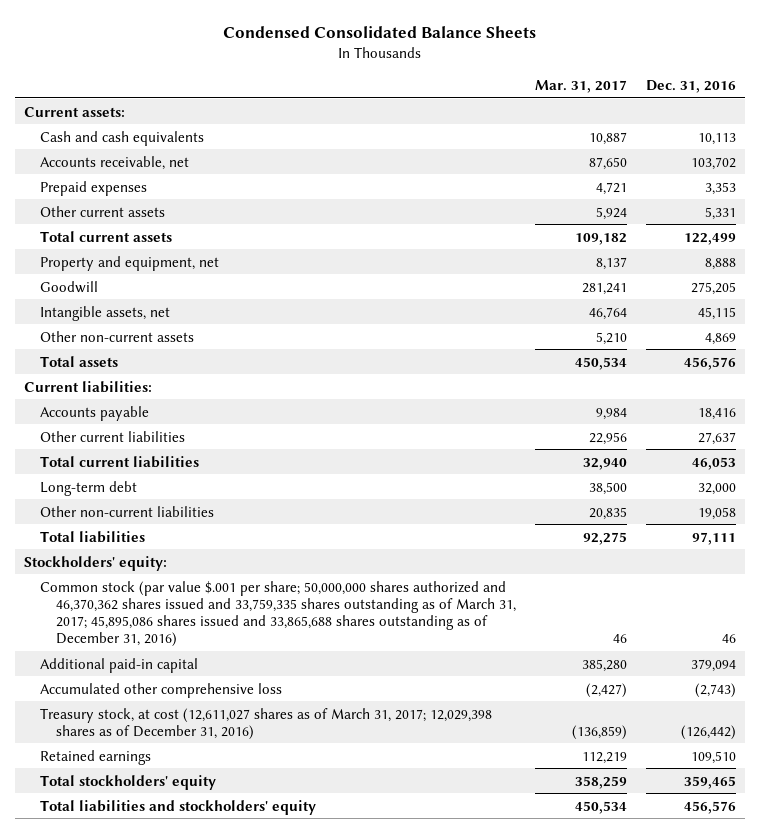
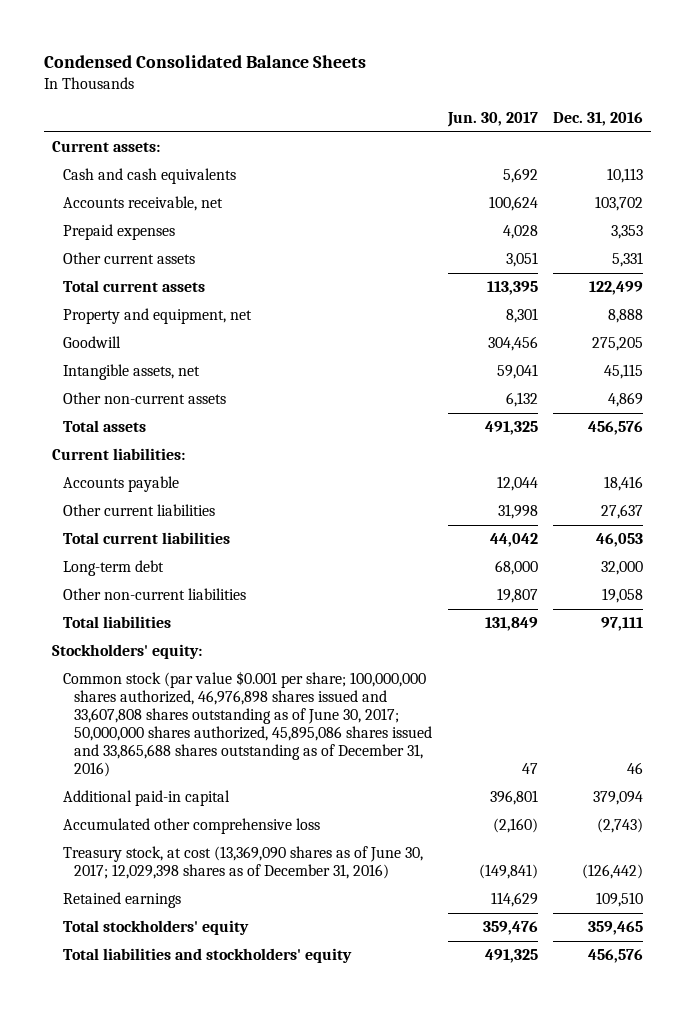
[534,79,627,93] Mar. 31, 2017 -> none
none -> [446,111,538,127] Jun. 30, 2017
[39,580,516,647] Common stock (par value $.001 per share; 50,000,000 shares authorized and 46,370,362 shares issued and 33,759,335 shares outstanding as of March 31, 2017; 45,895,086 shares issued and 33,865,688 shares outstanding as of December 31, 2016) -> [63,671,433,778] Common stock (par value $0.001 per share; 100,000,000 shares authorized, 46,976,898 shares issued and 33,607,808 shares outstanding as of June 30, 2017; 50,000,000 shares authorized, 45,895,086 shares issued and 33,865,688 shares outstanding as of December 31, 2016)
[39,707,492,740] Treasury stock, at cost (12,611,027 shares as of March 31, 2017; 12,029,398 shares as of December 31, 2016) -> [63,846,424,880] Treasury stock, at cost (13,369,090 shares as of June 30, 2017; 12,029,398 shares as of December 31, 2016)

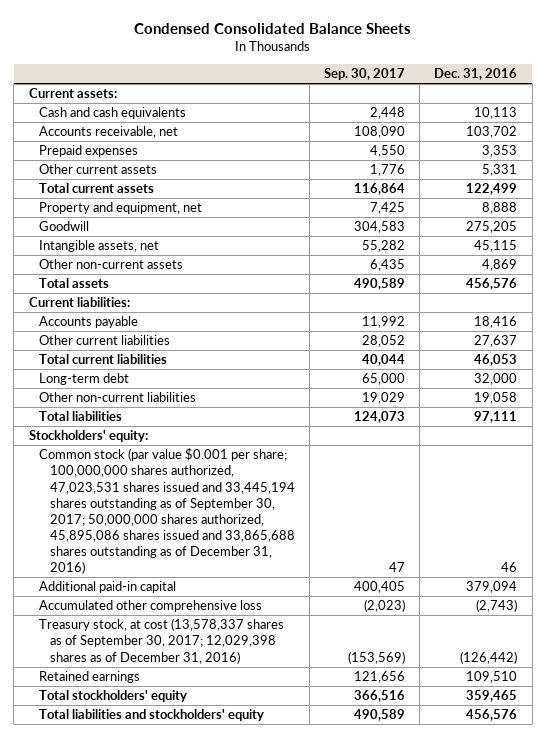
[446,111,538,127] Jun. 30, 2017 -> none
none -> [324,68,406,81] Sep. 30, 2017
[63,671,433,778] Common stock (par value $0.001 per share; 100,000,000 shares authorized, 46,976,898 shares issued and 33,607,808 shares outstanding as of June 30, 2017; 50,000,000 shares authorized, 45,895,086 shares issued and 33,865,688 shares outstanding as of December 31, 2016) -> [39,448,295,575] Common stock (par value $0.001 per share; 100,000,000 shares authorized, 47,023,531 shares issued and 33,445,194 shares outstanding as of September 30, 2017; 50,000,000 shares authorized, 45,895,086 shares issued and 33,865,688 shares outstanding as of December 31, 2016)
[63,846,424,880] Treasury stock, at cost (13,369,090 shares as of June 30, 2017; 12,029,398 shares as of December 31, 2016) -> [39,618,285,664] Treasury stock, at cost (13,578,337 shares as of September 30, 2017; 12,029,398 shares as of December 31, 2016)

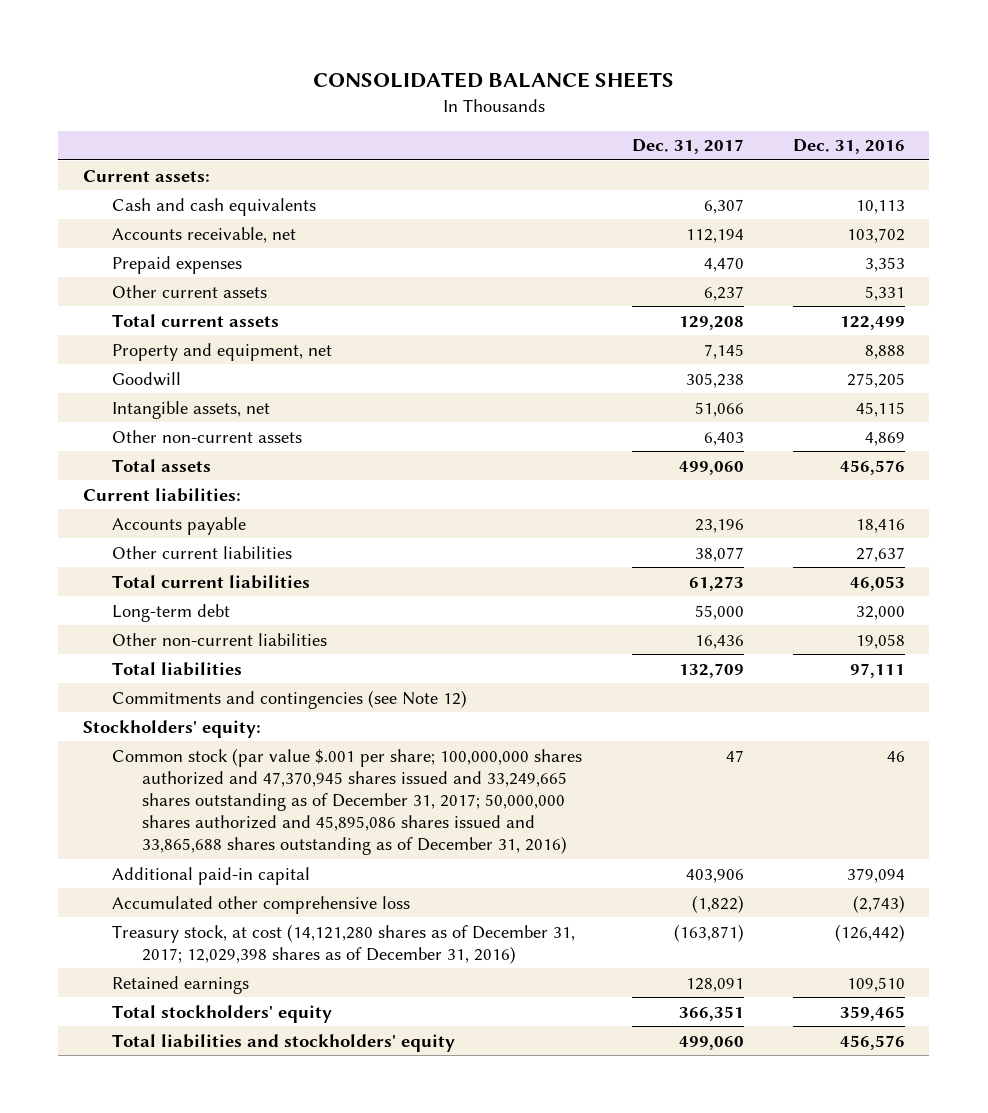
[133,22,411,34] Condensed Consolidated Balance Sheets -> [312,72,674,89] CONSOLIDATED BALANCE SHEETS
[324,68,406,81] Sep. 30, 2017 -> none
none -> [631,139,744,155] Dec. 31, 2017
none -> [112,689,468,709] Commitments and contingencies (see Note 12)
[39,448,295,575] Common stock (par value $0.001 per share; 100,000,000 shares authorized, 47,023,531 shares issued and 33,445,194 shares outstanding as of September 30, 2017; 50,000,000 shares authorized, 45,895,086 shares issued and 33,865,688 shares outstanding as of December 31, 2016) -> [112,747,583,856] Common stock (par value $.001 per share; 100,000,000 shares authorized and 47,370,945 shares issued and 33,249,665 shares outstanding as of December 31, 2017; 50,000,000 shares authorized and 45,895,086 shares issued and 33,865,688 shares outstanding as of December 31, 2016)
[39,618,285,664] Treasury stock, at cost (13,578,337 shares as of September 30, 2017; 12,029,398 shares as of December 31, 2016) -> [112,923,576,964] Treasury stock, at cost (14,121,280 shares as of December 31, 2017; 12,029,398 shares as of December 31, 2016)

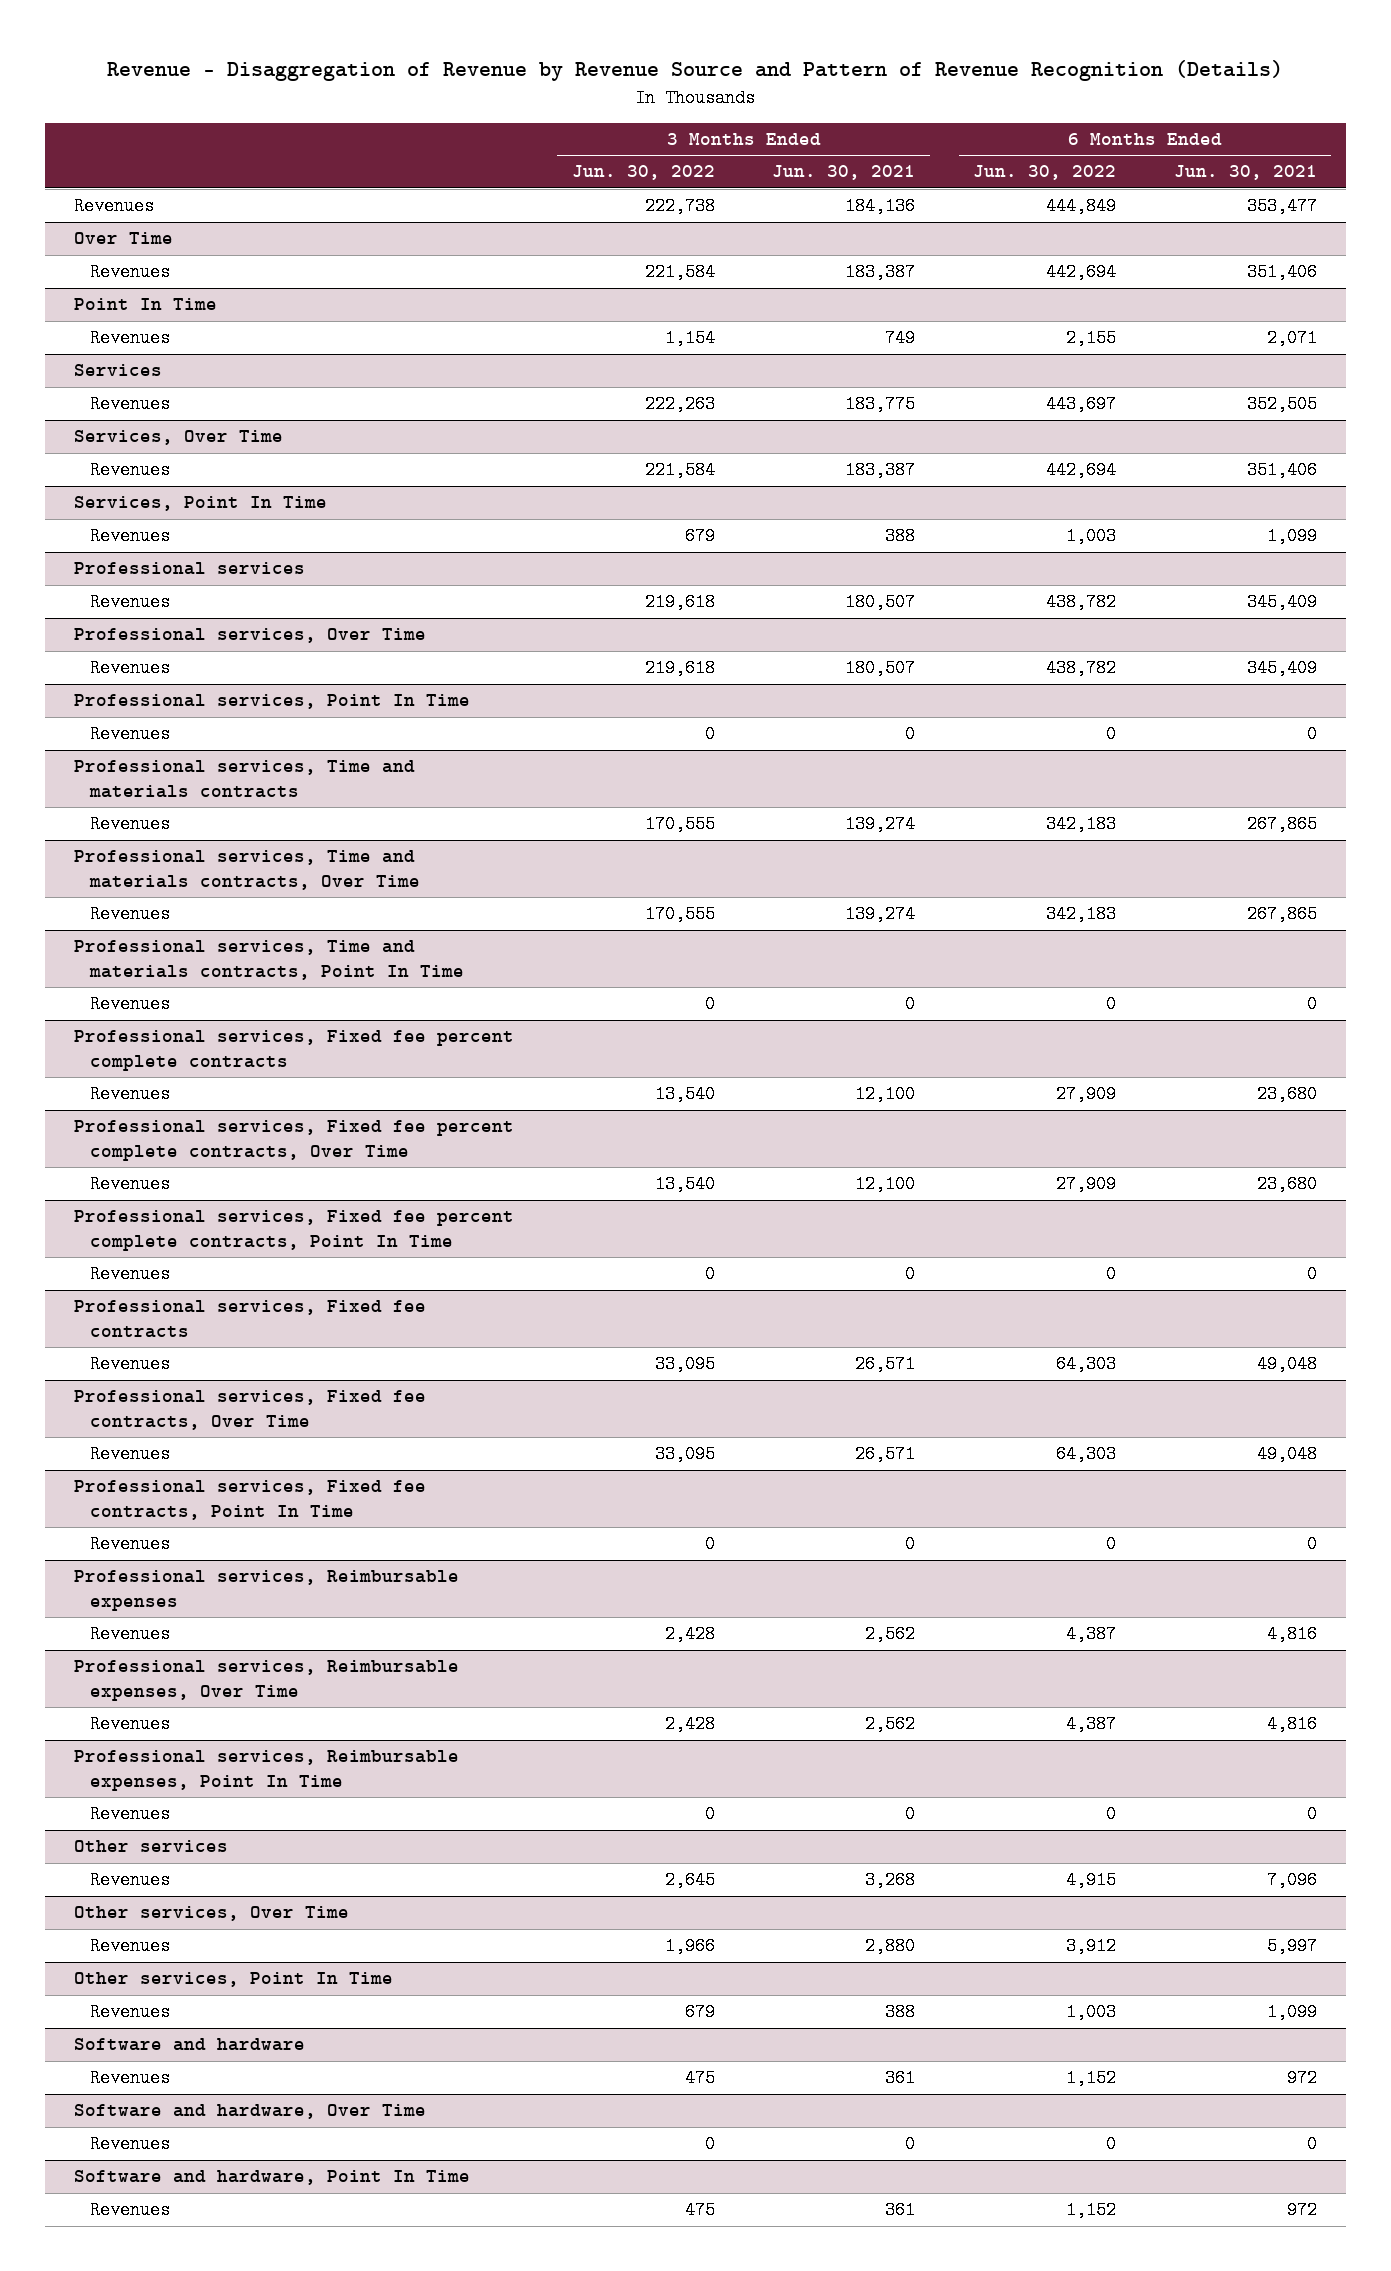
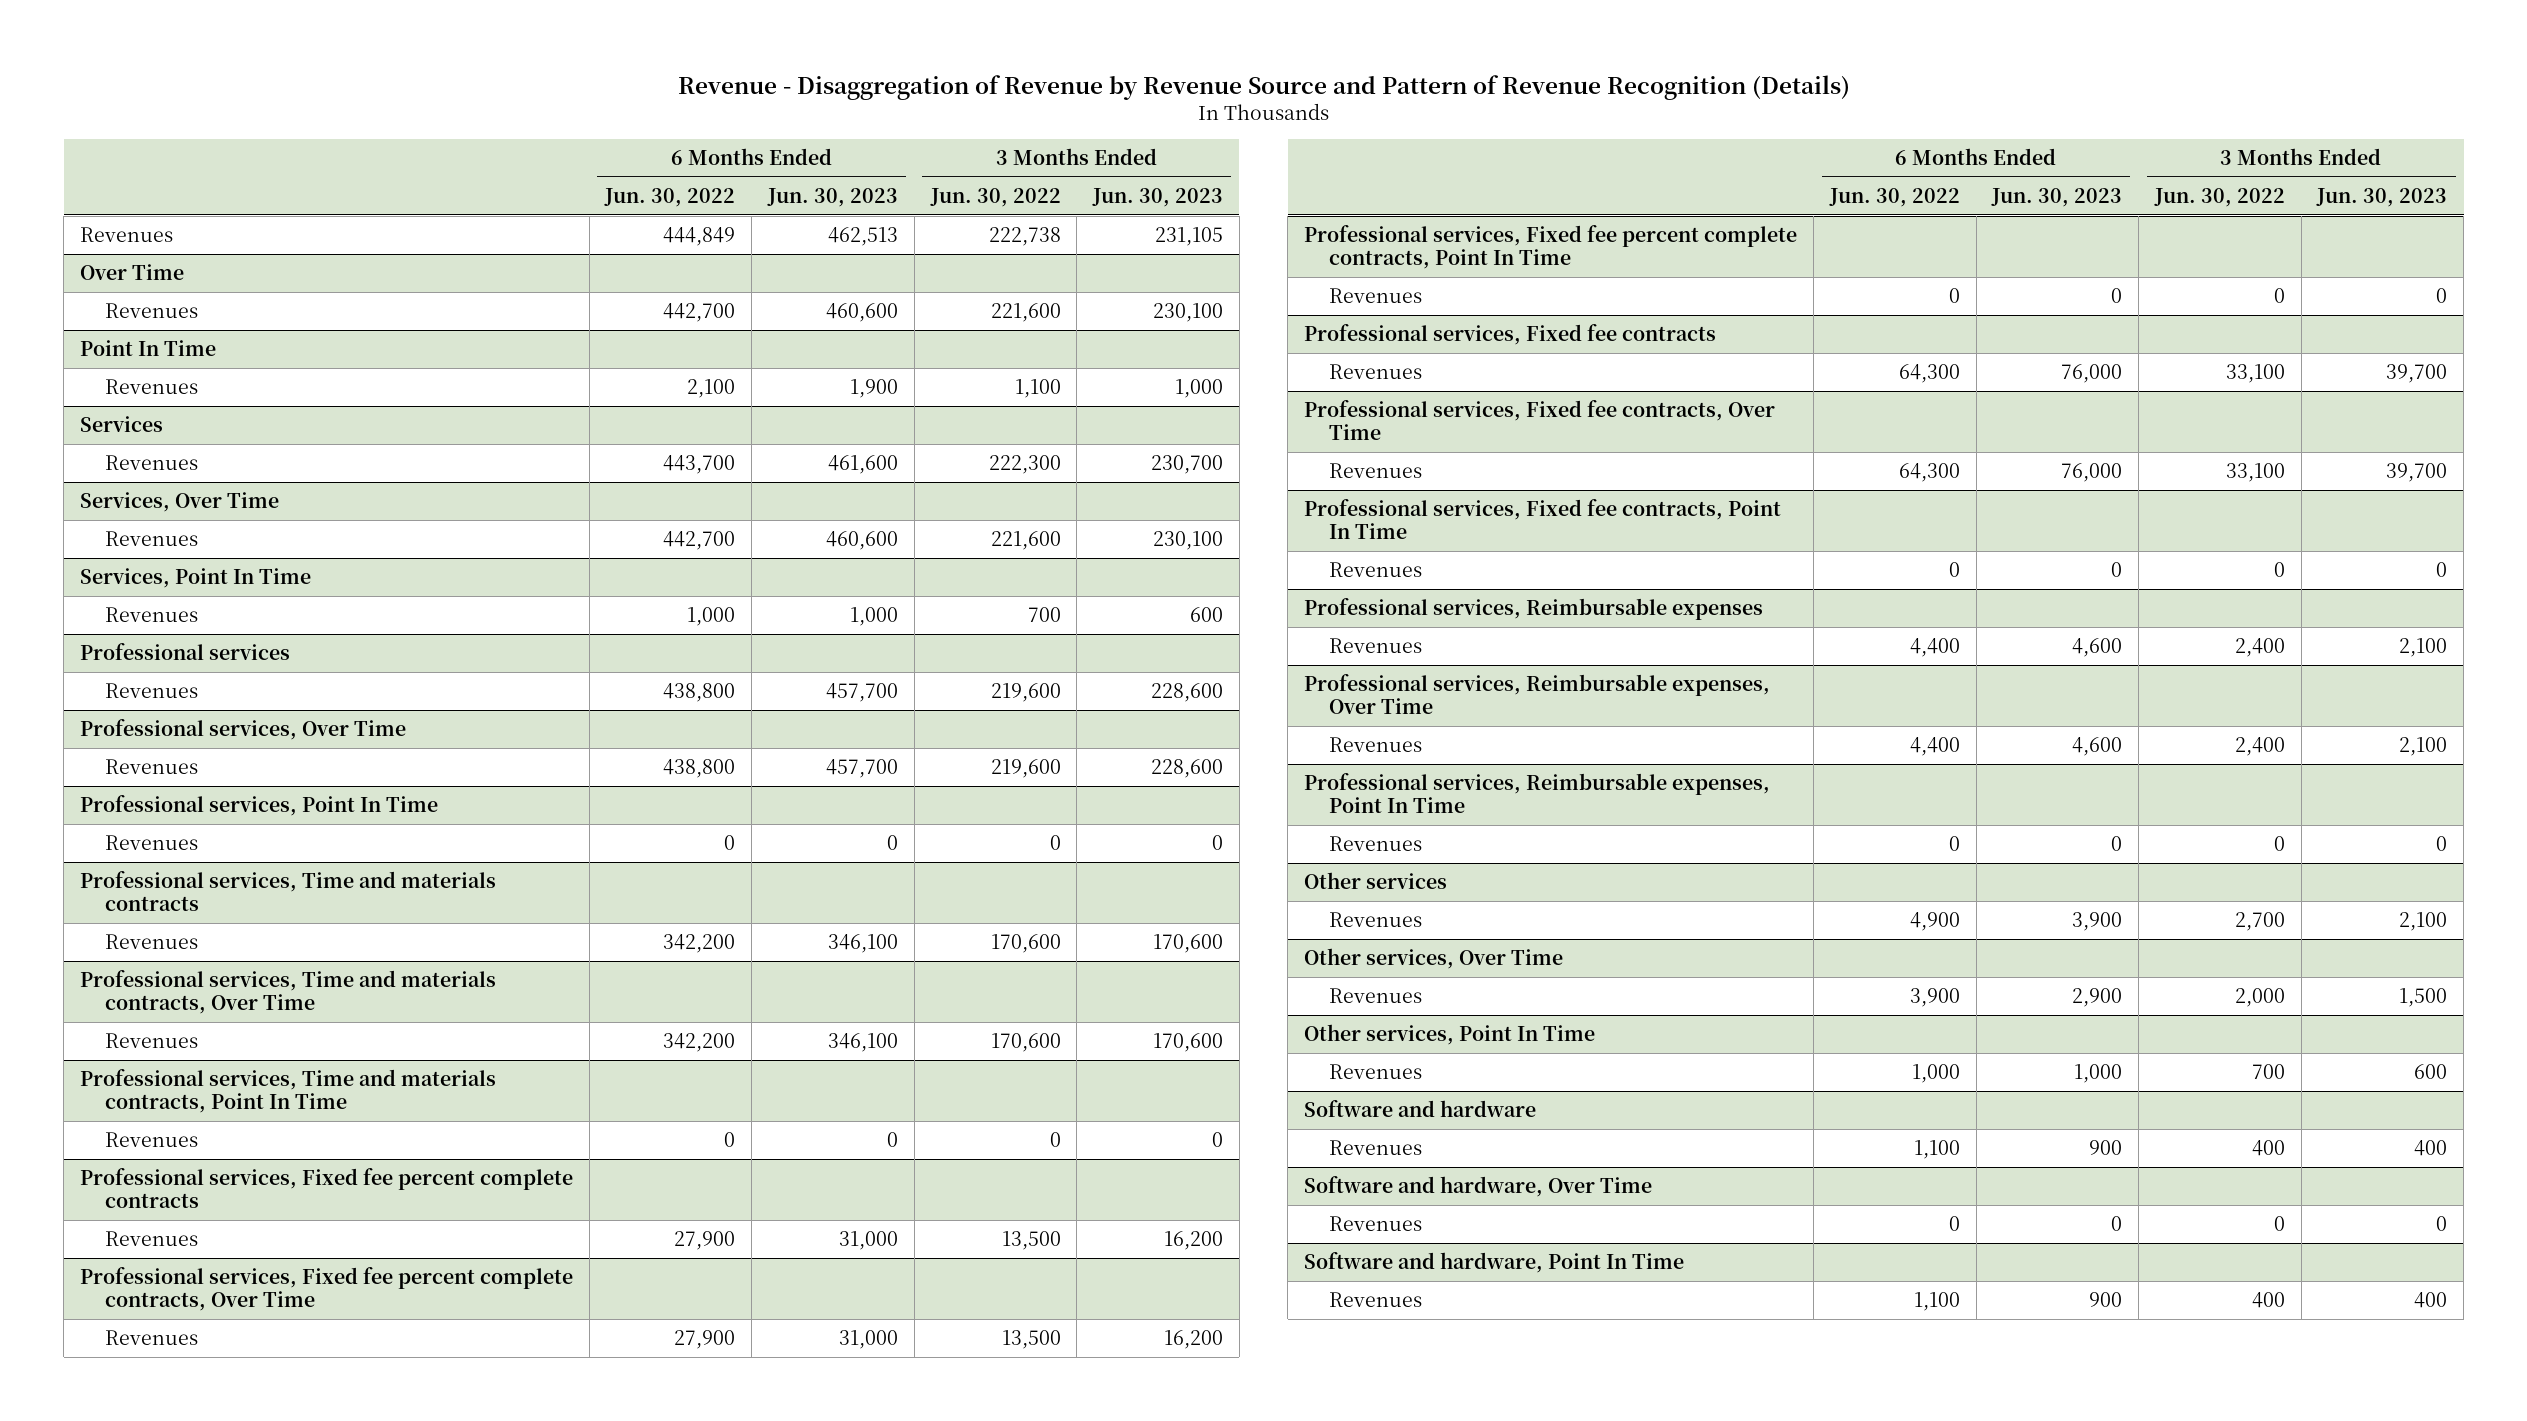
[772,165,916,181] Jun. 30, 2021 -> none
[1173,165,1317,181] Jun. 30, 2021 -> none
none -> [767,187,899,207] Jun. 30, 2023
none -> [1092,187,1224,207] Jun. 30, 2023
[644,263,715,282] 221,584 -> [990,302,1061,322] 221,600
[1046,263,1117,282] 442,694 -> [663,302,736,322] 442,700
[664,329,715,348] 1,154 -> [1014,378,1061,398] 1,100
[1066,329,1117,348] 2,155 -> [687,378,736,398] 2,100
[644,395,715,414] 222,263 -> [988,454,1061,474] 222,300
[1046,395,1117,414] 443,697 -> [663,454,736,474] 443,700
[644,461,715,480] 221,584 -> [990,530,1061,550] 221,600
[1046,461,1117,480] 442,694 -> [663,530,736,550] 442,700
[684,527,715,546] 679 -> [1027,606,1061,622] 700
[1066,527,1117,546] 1,003 -> [687,606,736,626] 1,000
[644,593,715,612] 219,618 -> [990,682,1061,702] 219,600
[1046,593,1117,612] 438,782 -> [663,682,736,702] 438,800
[644,659,715,678] 219,618 -> [990,758,1061,778] 219,600
[1046,659,1117,678] 438,782 -> [663,758,736,778] 438,800
[644,815,715,834] 170,555 -> [990,933,1061,953] 170,600
[1046,815,1117,834] 342,183 -> [663,933,736,953] 342,200
[644,905,715,924] 170,555 -> [990,1032,1061,1052] 170,600
[1046,905,1117,924] 342,183 -> [663,1032,736,1052] 342,200
[654,1085,715,1104] 13,540 -> [1001,1230,1061,1250] 13,500
[1056,1085,1117,1104] 27,909 -> [674,1230,736,1250] 27,900
[654,1175,715,1194] 13,540 -> [1001,1329,1061,1349] 13,500
[1056,1175,1117,1194] 27,909 -> [674,1329,736,1349] 27,900
[654,1355,715,1374] 33,095 -> [2225,363,2285,383] 33,100
[1056,1355,1117,1374] 64,303 -> [1898,363,1960,383] 64,300
[654,1445,715,1464] 33,095 -> [2225,462,2285,482] 33,100
[1056,1445,1117,1464] 64,303 -> [1898,462,1960,482] 64,300
[664,1625,715,1644] 2,428 -> [2234,637,2285,657] 2,400
[1066,1625,1117,1644] 4,387 -> [1909,637,1960,657] 4,400
[664,1715,715,1734] 2,428 -> [2234,736,2285,756] 2,400
[1066,1715,1117,1734] 4,387 -> [1909,736,1960,756] 4,400
[664,1871,715,1890] 2,645 -> [2234,911,2285,931] 2,700
[1066,1871,1117,1890] 4,915 -> [1909,911,1960,931] 4,900
[664,1937,715,1956] 1,966 -> [2234,987,2285,1007] 2,000
[1066,1937,1117,1956] 3,912 -> [1909,987,1960,1007] 3,900
[684,2003,715,2022] 679 -> [2251,1063,2285,1079] 700
[1066,2003,1117,2022] 1,003 -> [1911,1063,1960,1083] 1,000
[684,2069,715,2088] 475 -> [2251,1139,2285,1156] 400
[1066,2069,1117,2088] 1,152 -> [1913,1139,1960,1159] 1,100
[684,2201,715,2220] 475 -> [2251,1291,2285,1308] 400
[1066,2201,1117,2220] 1,152 -> [1913,1291,1960,1311] 1,100

